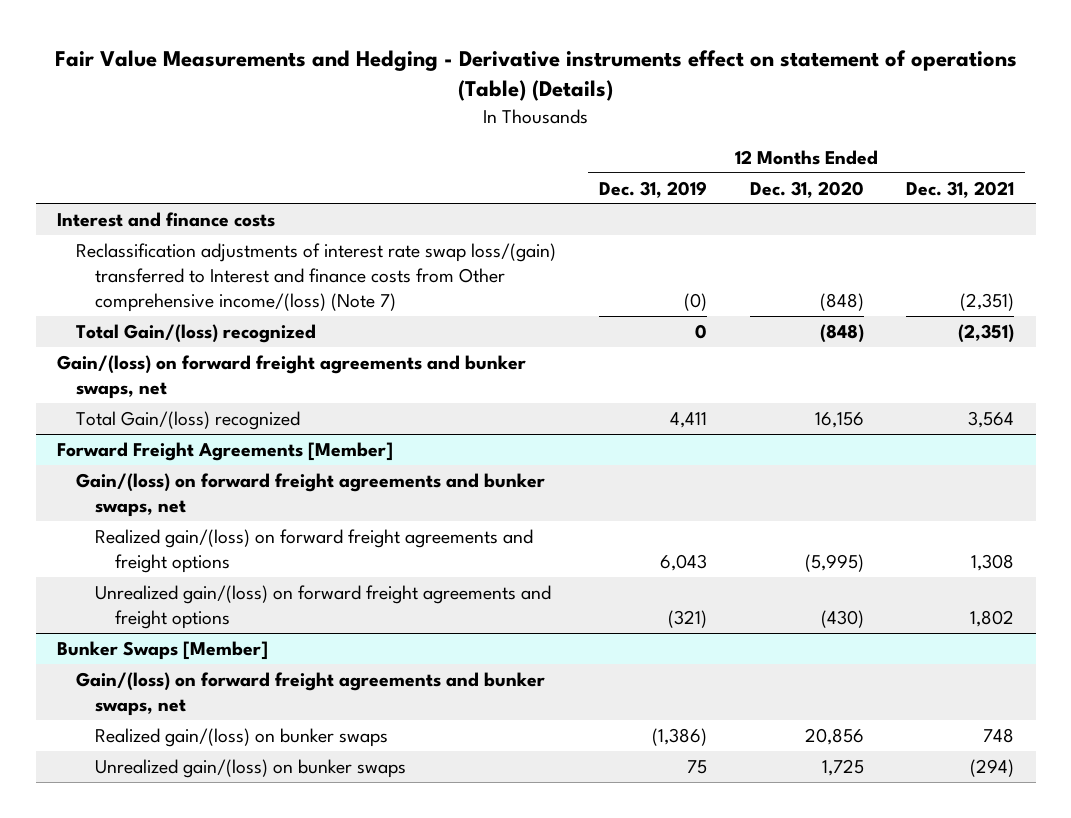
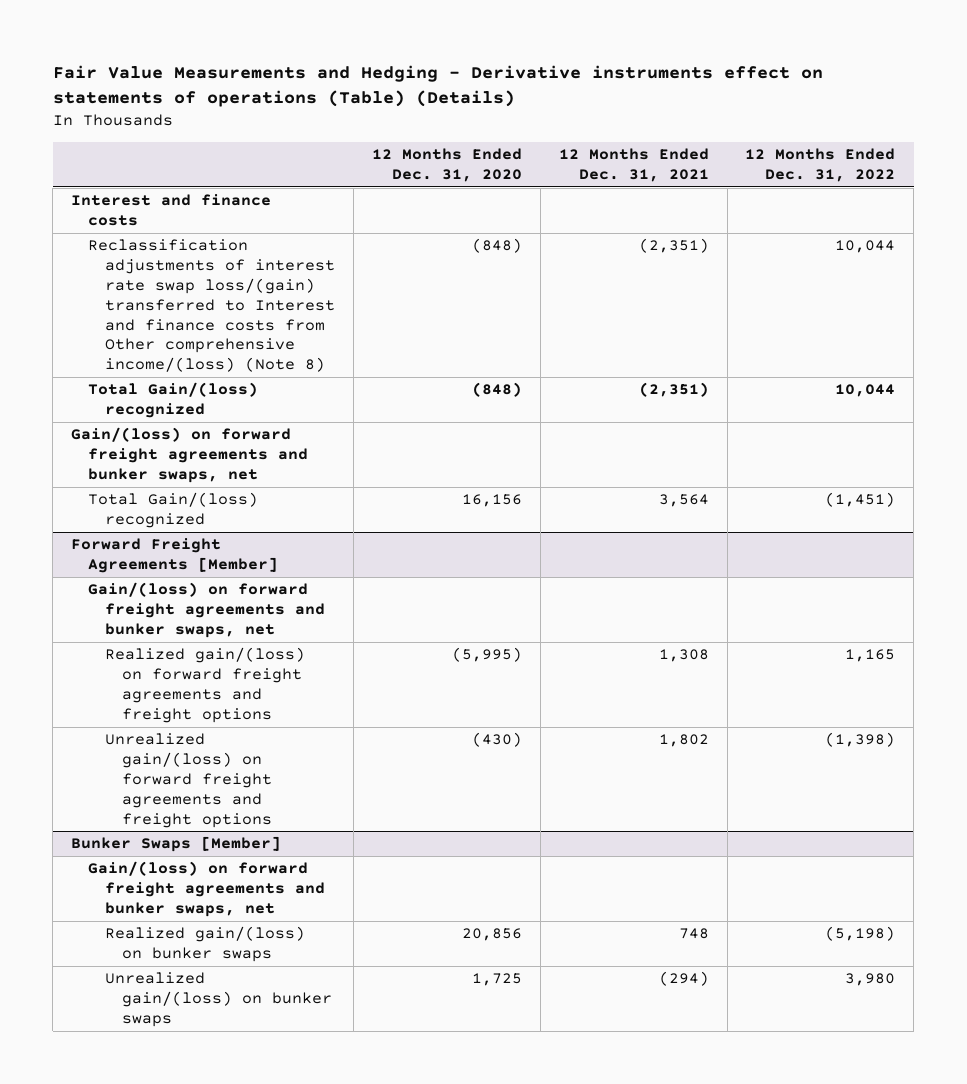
[54,49,1017,102] Fair Value Measurements and Hedging - Derivative instruments effect on statement of operations (Table) (Details) -> [52,65,823,108] Fair Value Measurements and Hedging - Derivative instruments effect on statements of operations (Table) (Details)
[598,180,707,198] Dec. 31, 2019 -> none
none -> [745,148,896,182] 12 Months Ended Dec. 31, 2022
[76,242,557,313] Reclassification adjustments of interest rate swap loss/(gain) transferred to Interest and finance costs from Other comprehensive income/(loss) (Note 7) -> [88,239,335,373] Reclassification adjustments of interest rate swap loss/(gain) transferred to Interest and finance costs from Other comprehensive income/(loss) (Note 8)

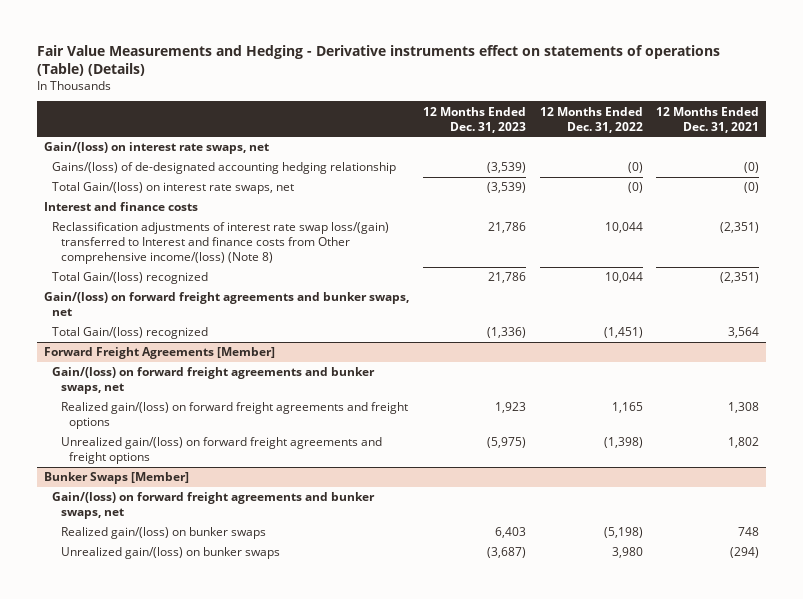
[371,148,522,182] 12 Months Ended Dec. 31, 2020 -> none
none -> [422,106,526,133] 12 Months Ended Dec. 31, 2023
none -> [44,142,270,155] Gain/(loss) on interest rate swaps, net
none -> [52,162,397,175] Gains/(loss) of de-designated accounting hedging relationship
none -> [52,182,295,195] Total Gain/(loss) on interest rate swaps, net

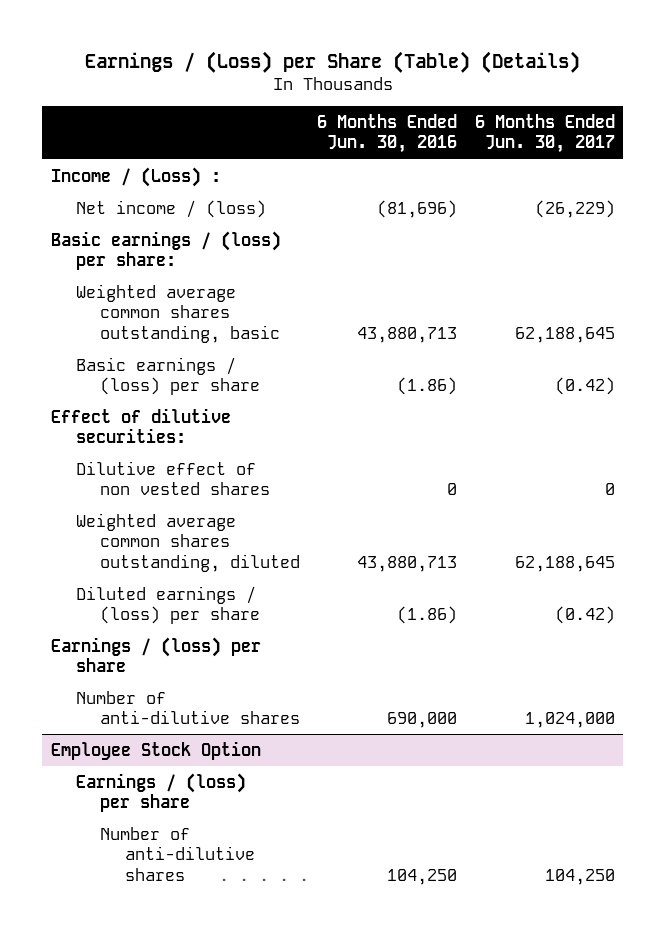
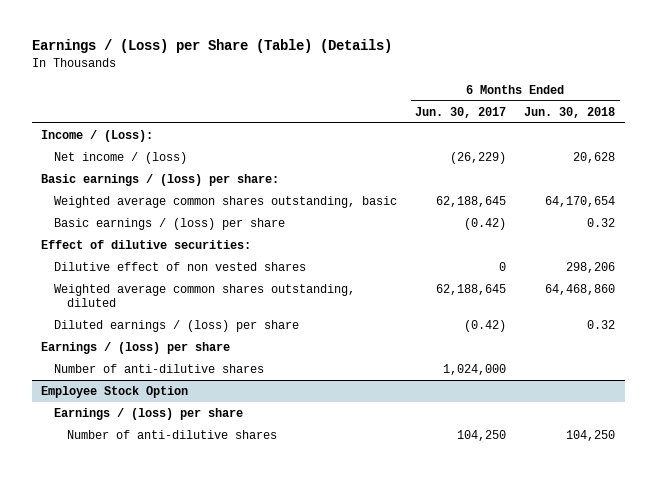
[317,113,458,154] 6 Months Ended Jun. 30, 2016 -> none
none -> [524,106,616,118] Jun. 30, 2018
[50,166,221,187] Income / (Loss) : -> [40,129,153,142] Income / (Loss):

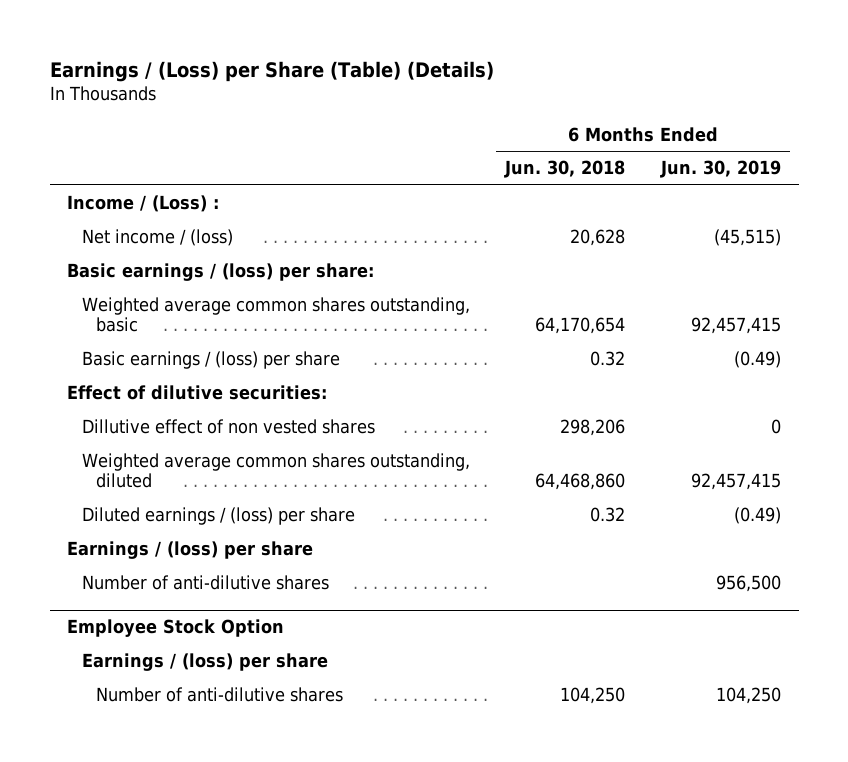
[415,106,507,118] Jun. 30, 2017 -> none
none -> [659,160,781,179] Jun. 30, 2019
[40,129,153,142] Income / (Loss): -> [67,195,220,213] Income / (Loss) :
[53,261,306,271] Dilutive effect of non vested shares -> [81,419,375,435] Dillutive effect of non vested shares

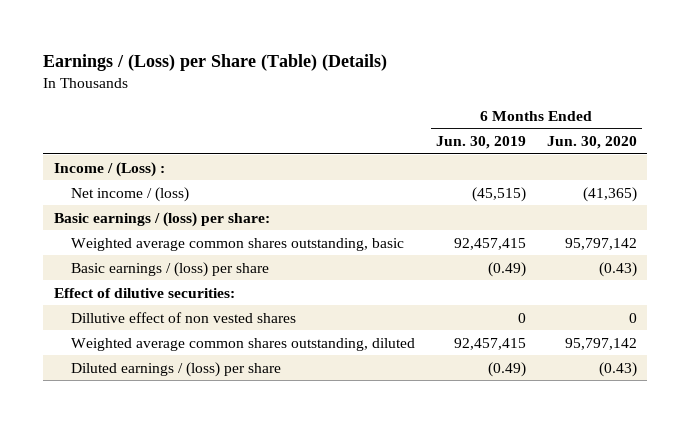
[504,160,626,179] Jun. 30, 2018 -> none
none -> [546,136,637,150] Jun. 30, 2020
[67,541,314,560] Earnings / (loss) per share -> none
[81,575,329,591] Number of anti-dilutive shares -> none
[67,619,285,638] Employee Stock Option -> none
[81,653,328,672] Earnings / (loss) per share -> none
[96,687,344,703] Number of anti-dilutive shares -> none

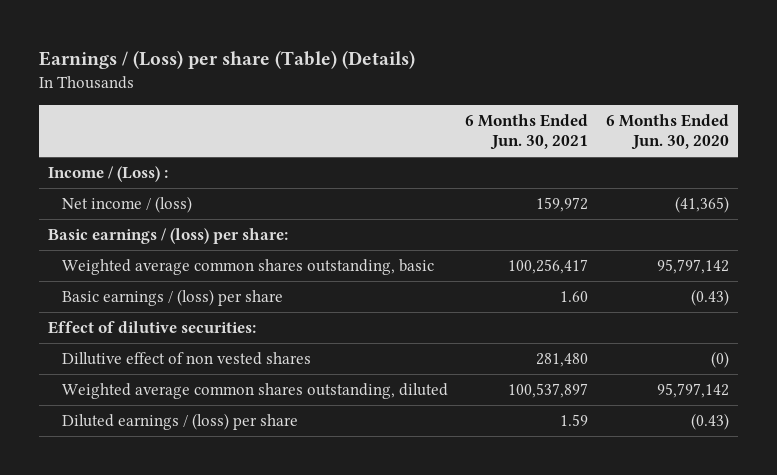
[43,54,388,72] Earnings / (Loss) per Share (Table) (Details) -> [39,50,416,70] Earnings / (Loss) per share (Table) (Details)
[435,136,526,150] Jun. 30, 2019 -> none
none -> [465,113,589,151] 6 Months Ended Jun. 30, 2021
[628,312,637,323] 0 -> [711,350,730,368] (0)

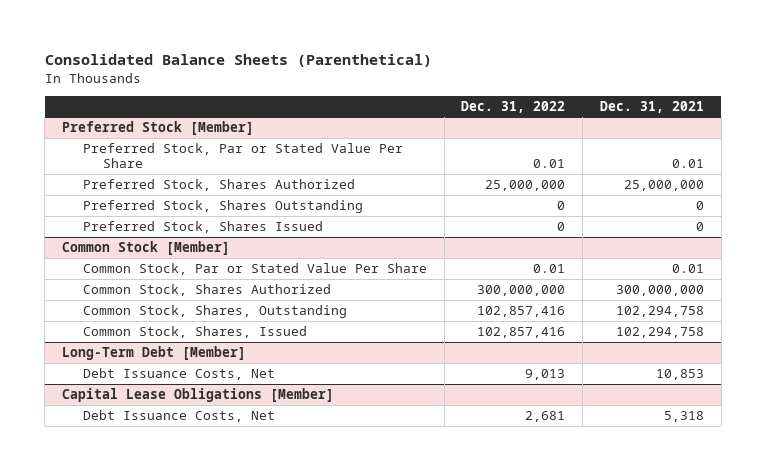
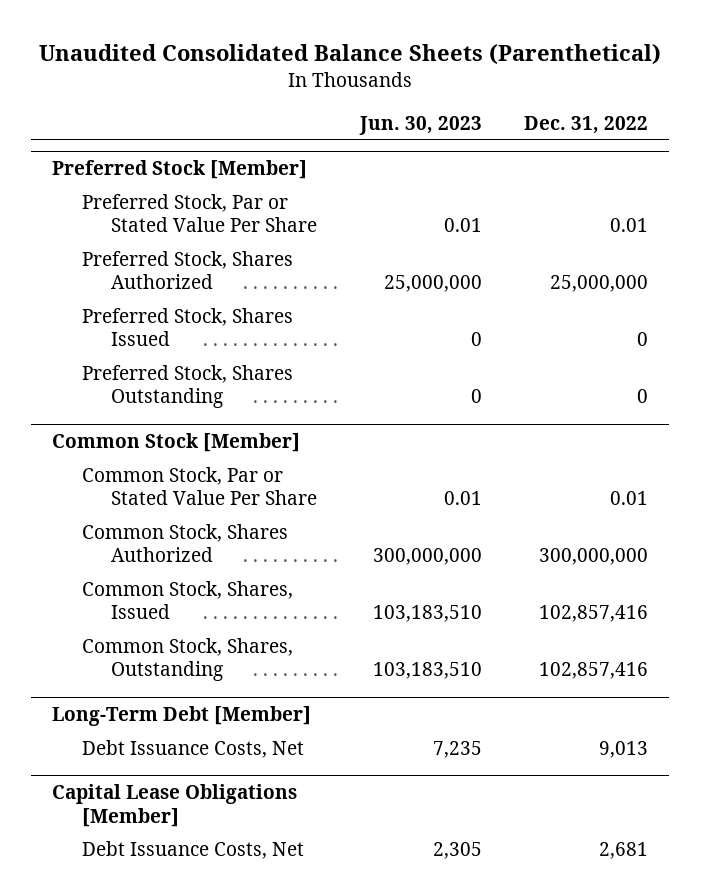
[44,54,432,68] Consolidated Balance Sheets (Parenthetical) -> [39,44,662,66] Unaudited Consolidated Balance Sheets (Parenthetical)
[600,100,705,113] Dec. 31, 2021 -> none
none -> [358,115,482,135] Jun. 30, 2023
[82,200,363,214] Preferred Stock, Shares Outstanding -> [81,364,293,408] Preferred Stock, Shares Outstanding
[82,305,347,319] Common Stock, Shares, Outstanding -> [81,637,293,681] Common Stock, Shares, Outstanding

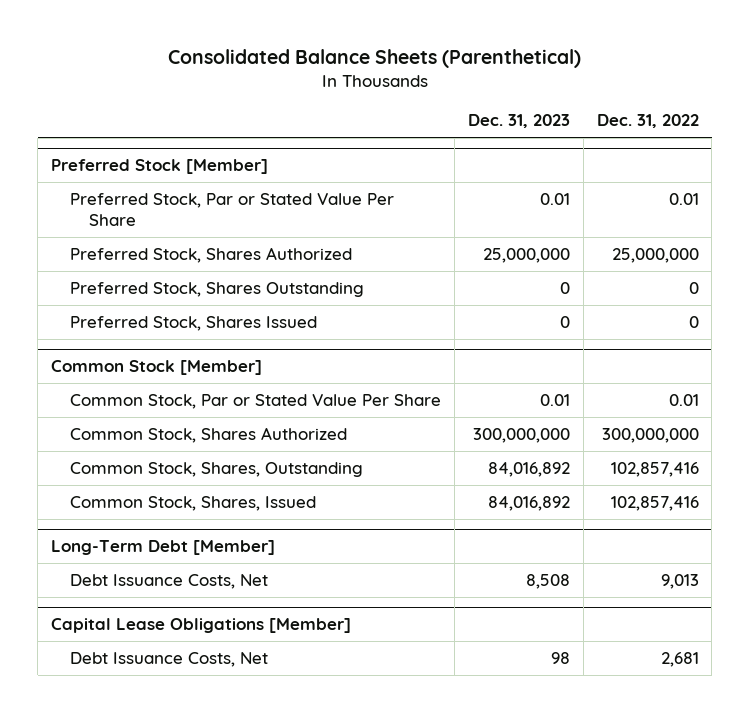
[39,44,662,66] Unaudited Consolidated Balance Sheets (Parenthetical) -> [167,49,581,69] Consolidated Balance Sheets (Parenthetical)
[358,115,482,135] Jun. 30, 2023 -> none
none -> [467,114,570,129] Dec. 31, 2023
[81,307,293,346] Preferred Stock, Shares Issued -> [69,315,317,331] Preferred Stock, Shares Issued
[81,580,293,619] Common Stock, Shares, Issued -> [69,495,316,511] Common Stock, Shares, Issued

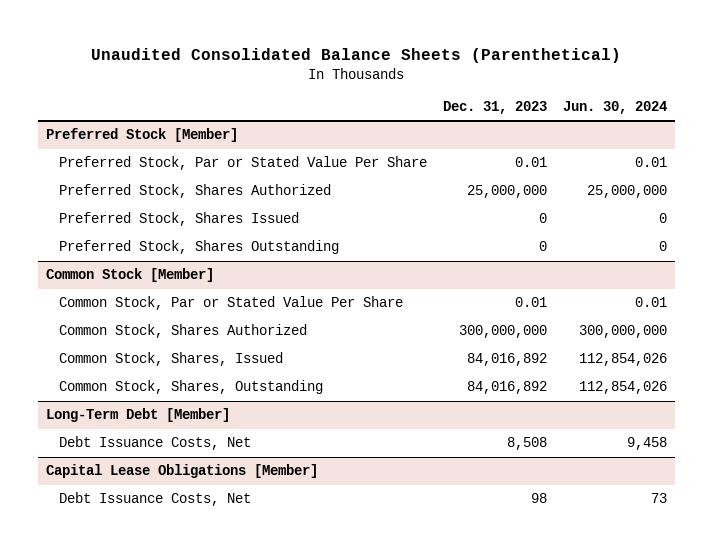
[167,49,581,69] Consolidated Balance Sheets (Parenthetical) -> [91,47,622,63] Unaudited Consolidated Balance Sheets (Parenthetical)
[596,114,699,129] Dec. 31, 2022 -> none
none -> [562,101,667,115] Jun. 30, 2024
[69,281,364,297] Preferred Stock, Shares Outstanding -> [59,240,340,255] Preferred Stock, Shares Outstanding
[69,461,363,477] Common Stock, Shares, Outstanding -> [59,380,324,395] Common Stock, Shares, Outstanding

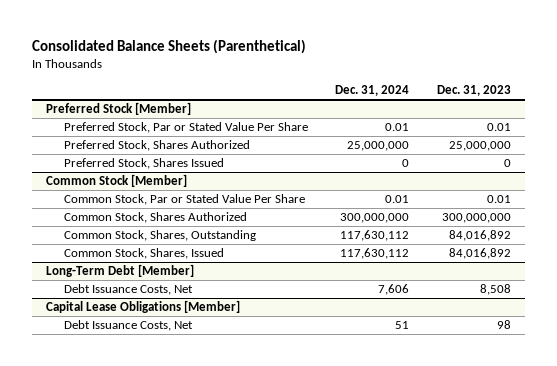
[91,47,622,63] Unaudited Consolidated Balance Sheets (Parenthetical) -> [32,39,307,55] Consolidated Balance Sheets (Parenthetical)
[562,101,667,115] Jun. 30, 2024 -> none
none -> [335,85,410,97] Dec. 31, 2024
[59,240,340,255] Preferred Stock, Shares Outstanding -> none
[59,352,284,367] Common Stock, Shares, Issued -> [63,248,224,260] Common Stock, Shares, Issued

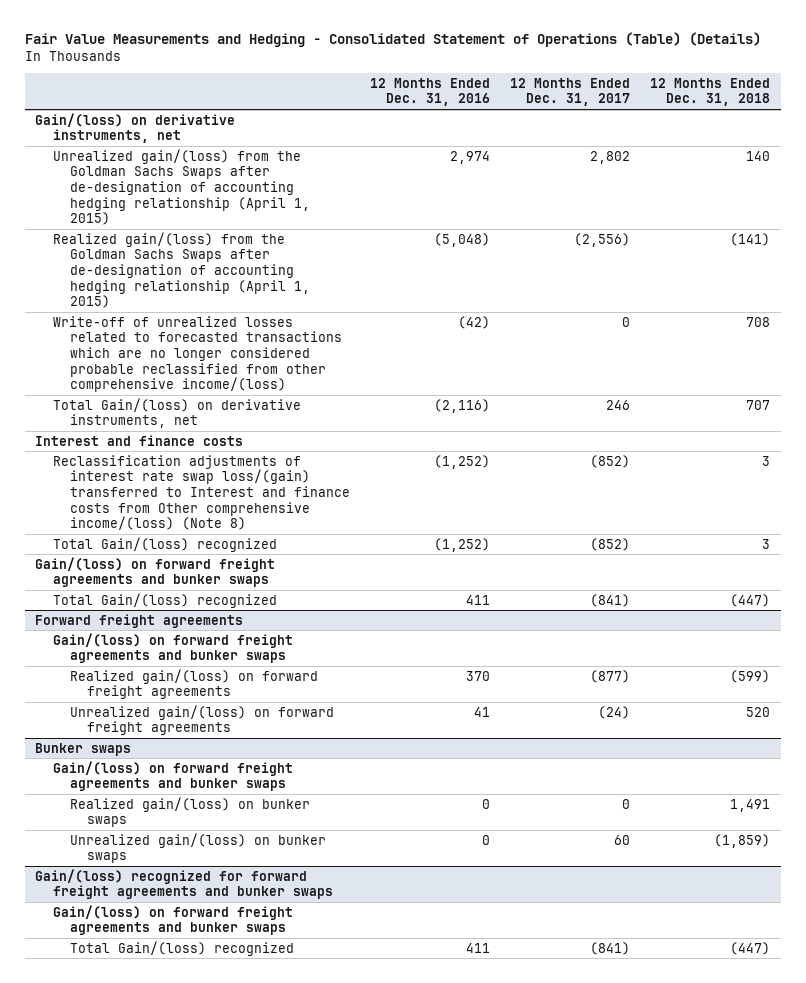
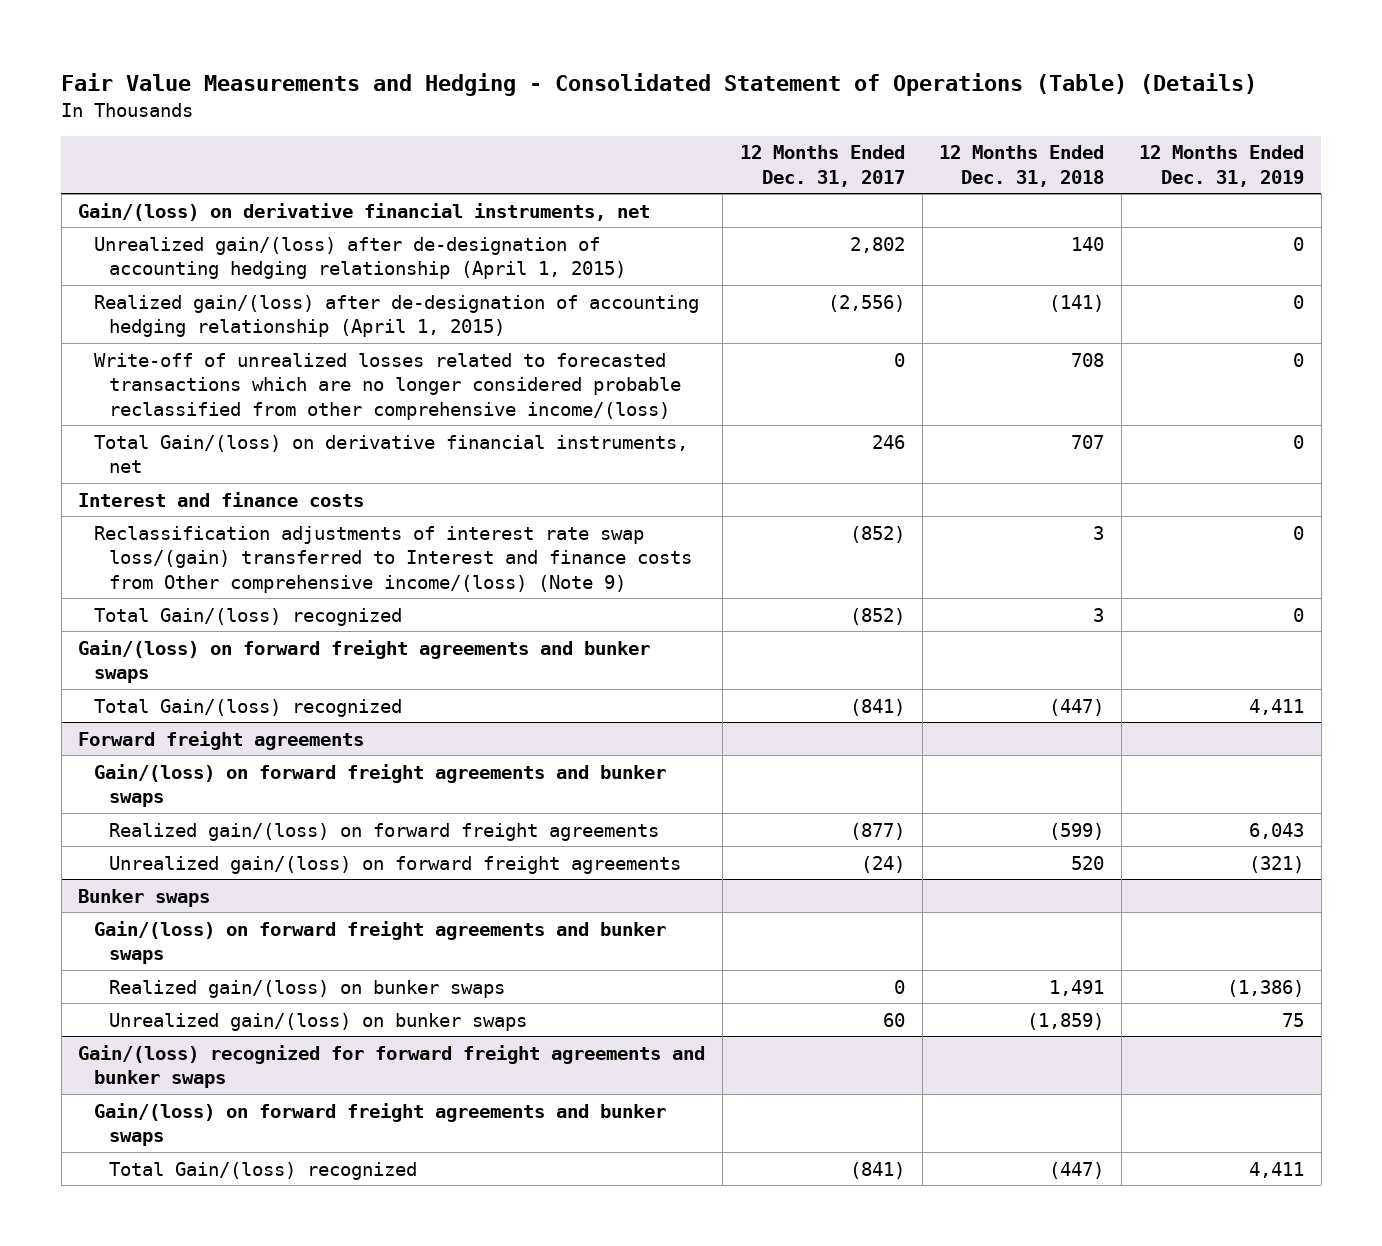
[369,77,490,107] 12 Months Ended Dec. 31, 2016 -> none
none -> [1138,145,1304,187] 12 Months Ended Dec. 31, 2019
[35,112,236,144] Gain/(loss) on derivative instruments, net -> [78,202,651,221] Gain/(loss) on derivative financial instruments, net
[52,148,310,226] Unrealized gain/(loss) from the Goldman Sachs Swaps after de-designation of accounting hedging relationship (April 1, 2015) -> [93,236,627,280] Unrealized gain/(loss) after de-designation of accounting hedging relationship (April 1, 2015)
[52,231,310,309] Realized gain/(loss) from the Goldman Sachs Swaps after de-designation of accounting hedging relationship (April 1, 2015) -> [93,294,699,338] Realized gain/(loss) after de-designation of accounting hedging relationship (April 1, 2015)
[52,397,301,429] Total Gain/(loss) on derivative instruments, net -> [93,434,688,474] Total Gain/(loss) on derivative financial instruments, net
[52,454,350,531] Reclassification adjustments of interest rate swap loss/(gain) transferred to Interest and finance costs from Other comprehensive income/(loss) (Note 8) -> [93,525,693,593] Reclassification adjustments of interest rate swap loss/(gain) transferred to Interest and finance costs from Other comprehensive income/(loss) (Note 9)

